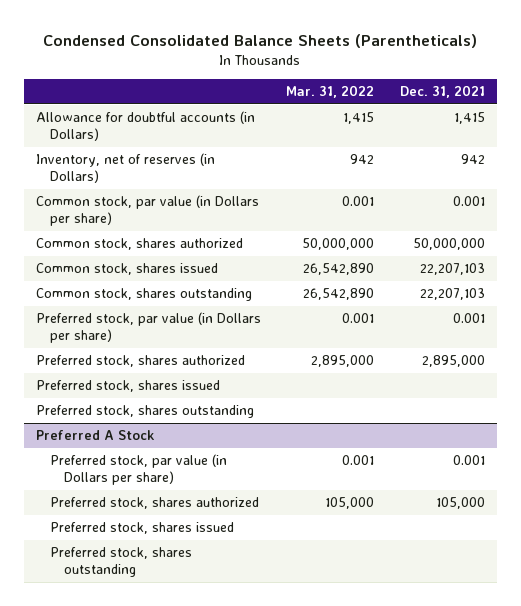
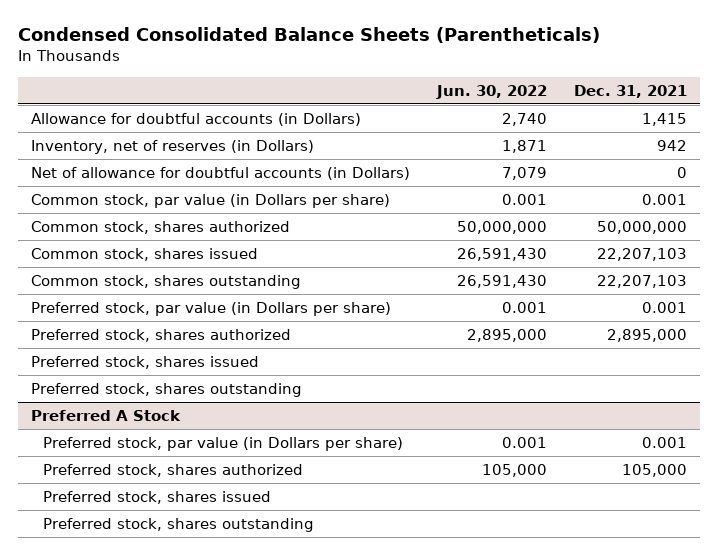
[286,85,375,99] Mar. 31, 2022 -> none
none -> [435,84,547,99] Jun. 30, 2022
none -> [31,167,411,181] Net of allowance for doubtful accounts (in Dollars)

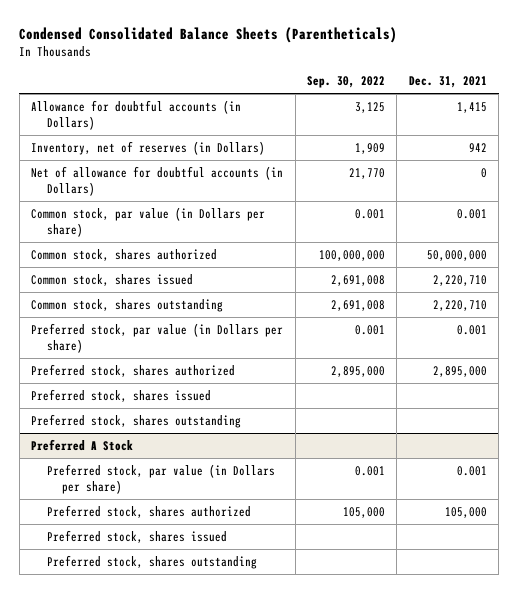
[435,84,547,99] Jun. 30, 2022 -> none
none -> [306,76,385,89] Sep. 30, 2022
[596,248,687,262] 22,207,103 -> [432,274,487,286] 2,220,710
[596,275,687,289] 22,207,103 -> [432,299,487,311] 2,220,710

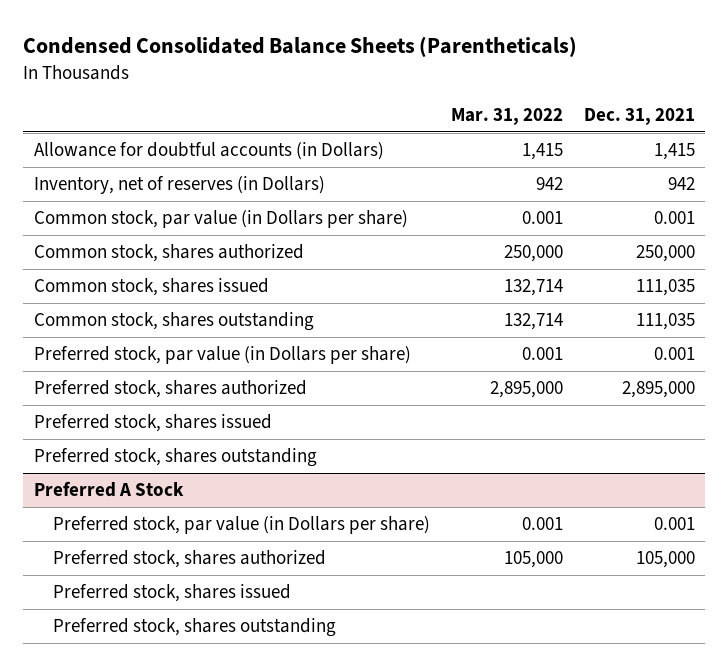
[306,76,385,89] Sep. 30, 2022 -> none
none -> [450,108,563,126] Mar. 31, 2022
[31,165,284,196] Net of allowance for doubtful accounts (in Dollars) -> none
[426,249,487,261] 50,000,000 -> [635,245,695,263] 250,000
[432,274,487,286] 2,220,710 -> [635,279,695,297] 111,035
[432,299,487,311] 2,220,710 -> [635,313,695,331] 111,035

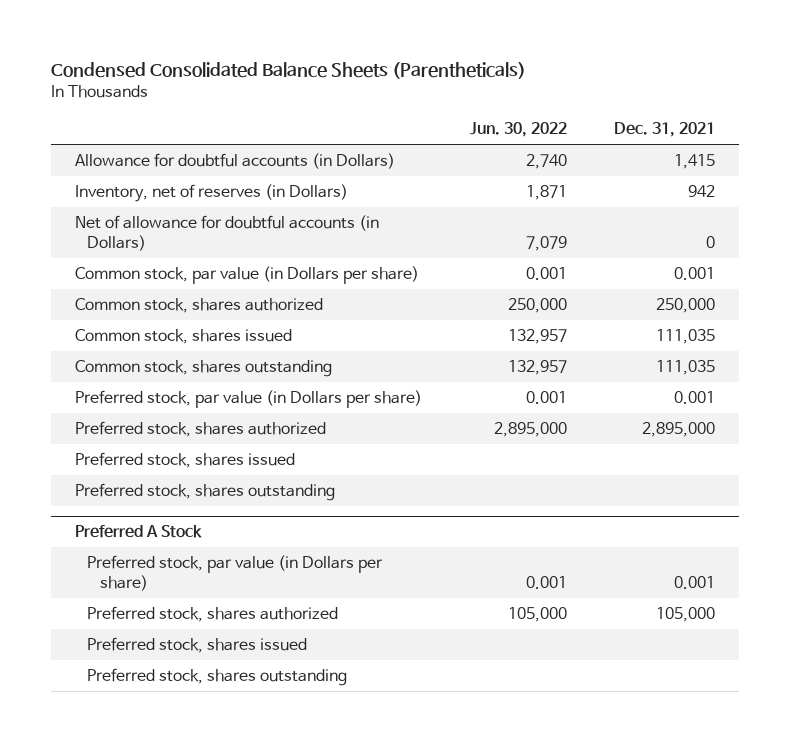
[450,108,563,126] Mar. 31, 2022 -> none
none -> [469,122,567,138] Jun. 30, 2022
none -> [75,215,380,252] Net of allowance for doubtful accounts (in Dollars)

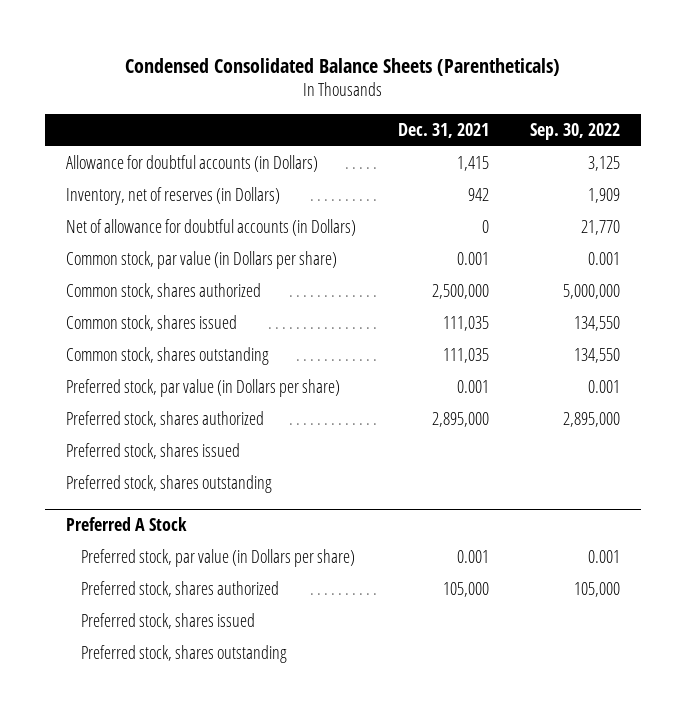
[469,122,567,138] Jun. 30, 2022 -> none
none -> [530,122,621,140] Sep. 30, 2022
[656,298,716,314] 250,000 -> [431,284,489,300] 2,500,000

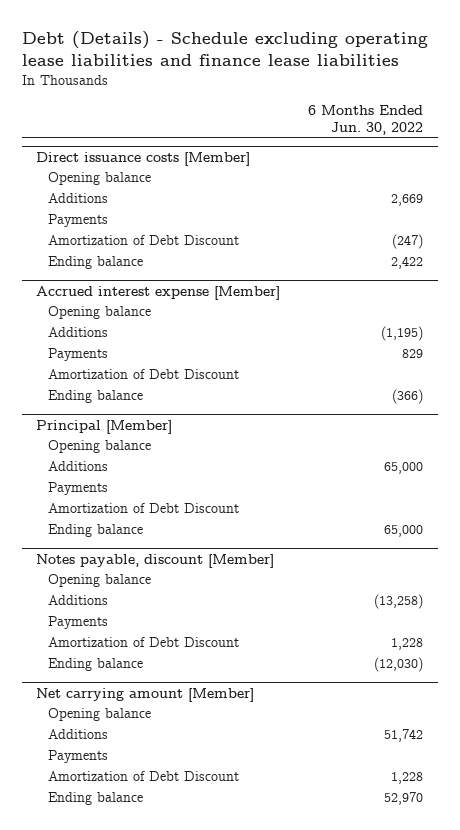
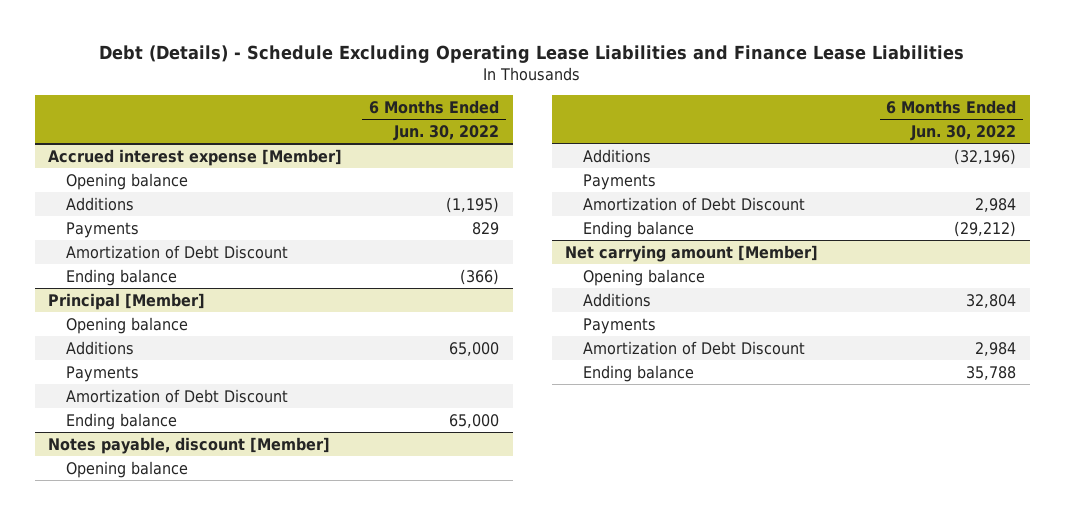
[22,31,429,67] Debt (Details) - Schedule excluding operating lease liabilities and finance lease liabilities -> [99,44,965,63] Debt (Details) - Schedule Excluding Operating Lease Liabilities and Finance Lease Liabilities
[36,151,251,166] Direct issuance costs [Member] -> none
[48,172,152,186] Opening balance -> none
[48,193,109,204] Additions -> none
[48,214,109,228] Payments -> none
[48,235,240,246] Amortization of Debt Discount -> none
[48,256,144,270] Ending balance -> none
[374,594,424,610] (13,258) -> [954,148,1017,165] (32,196)
[391,638,424,651] 1,228 -> [975,197,1017,212] 2,984
[374,657,424,673] (12,030) -> [954,220,1017,237] (29,212)
[384,729,424,743] 51,742 -> [966,293,1017,308] 32,804
[391,772,424,785] 1,228 -> [975,341,1017,356] 2,984
[384,792,424,806] 52,970 -> [966,365,1017,380] 35,788

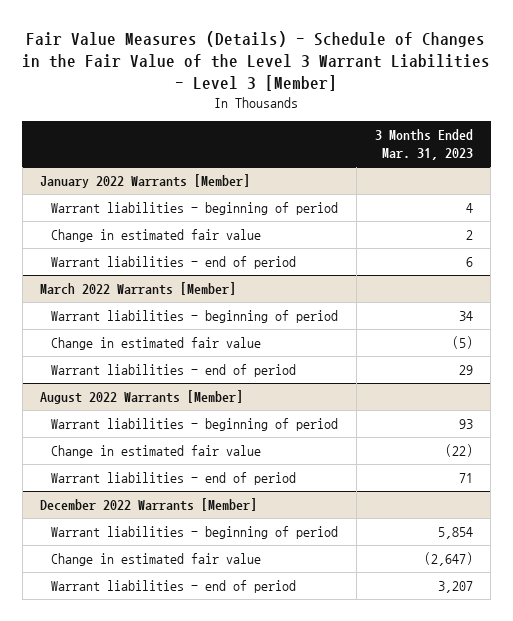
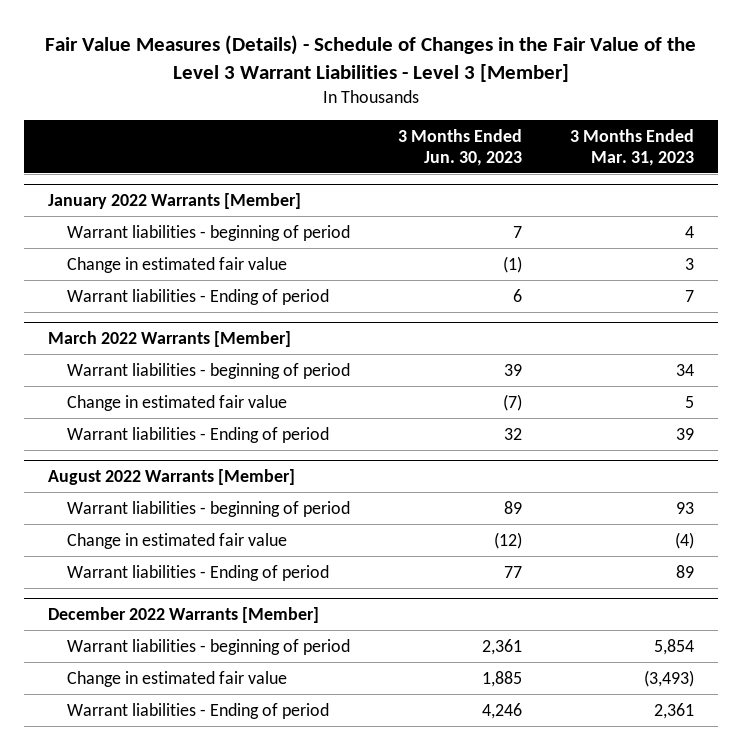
none -> [398,129,523,166] 3 Months Ended Jun. 30, 2023
[465,230,473,241] 2 -> [685,257,695,270] 3
[51,256,297,270] Warrant liabilities - end of period -> [67,288,330,305] Warrant liabilities - Ending of period
[465,257,473,268] 6 -> [685,289,695,302] 7
[451,336,473,350] (5) -> [685,395,695,408] 5
[51,364,297,378] Warrant liabilities - end of period -> [67,426,330,443] Warrant liabilities - Ending of period
[458,365,473,376] 29 -> [676,427,695,440] 39
[444,444,473,458] (22) -> [675,531,695,549] (4)
[51,472,297,486] Warrant liabilities - end of period -> [67,564,330,581] Warrant liabilities - Ending of period
[458,473,473,484] 71 -> [676,564,695,578] 89
[423,552,473,567] (2,647) -> [644,669,695,687] (3,493)
[51,580,297,594] Warrant liabilities - end of period -> [67,702,330,719] Warrant liabilities - Ending of period
[437,581,473,594] 3,207 -> [654,702,695,719] 2,361

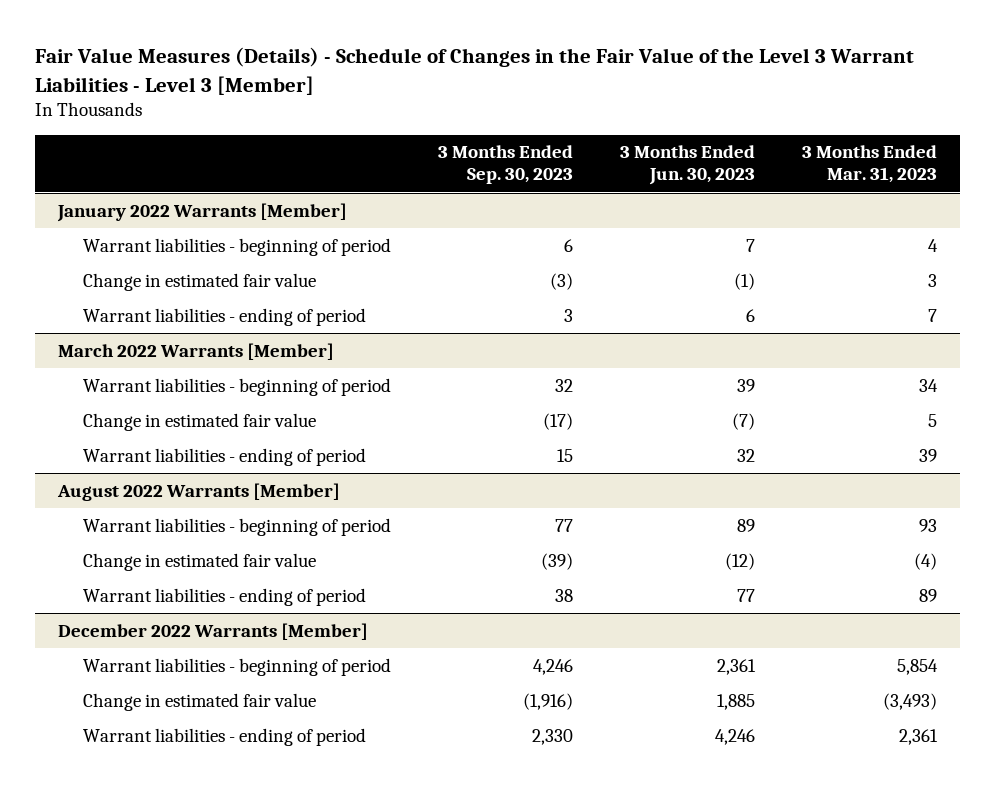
none -> [437,145,573,185] 3 Months Ended Sep. 30, 2023
[67,288,330,305] Warrant liabilities - Ending of period -> [83,307,367,326] Warrant liabilities - ending of period
[67,426,330,443] Warrant liabilities - Ending of period -> [83,447,367,466] Warrant liabilities - ending of period
[67,564,330,581] Warrant liabilities - Ending of period -> [83,587,367,606] Warrant liabilities - ending of period
[67,702,330,719] Warrant liabilities - Ending of period -> [83,727,367,746] Warrant liabilities - ending of period

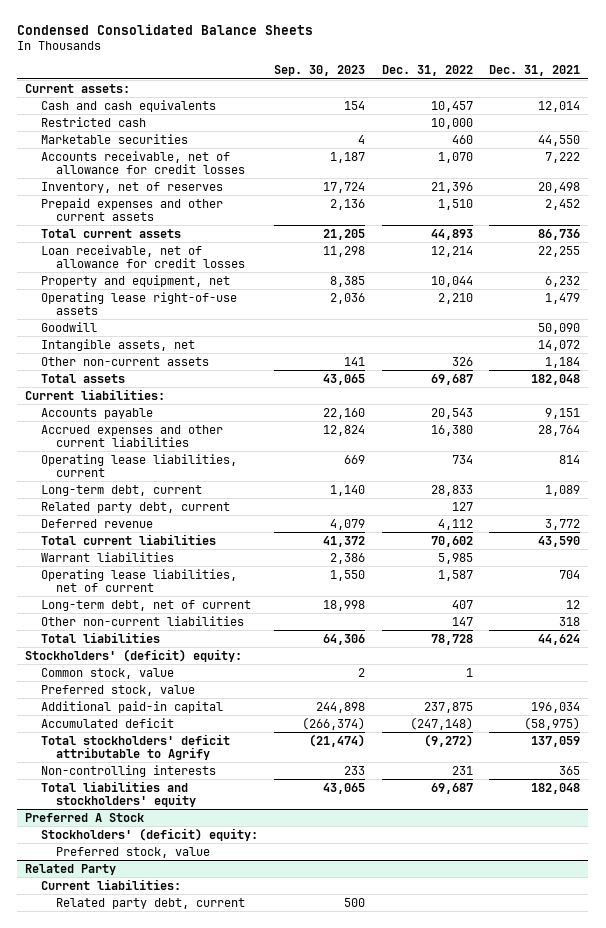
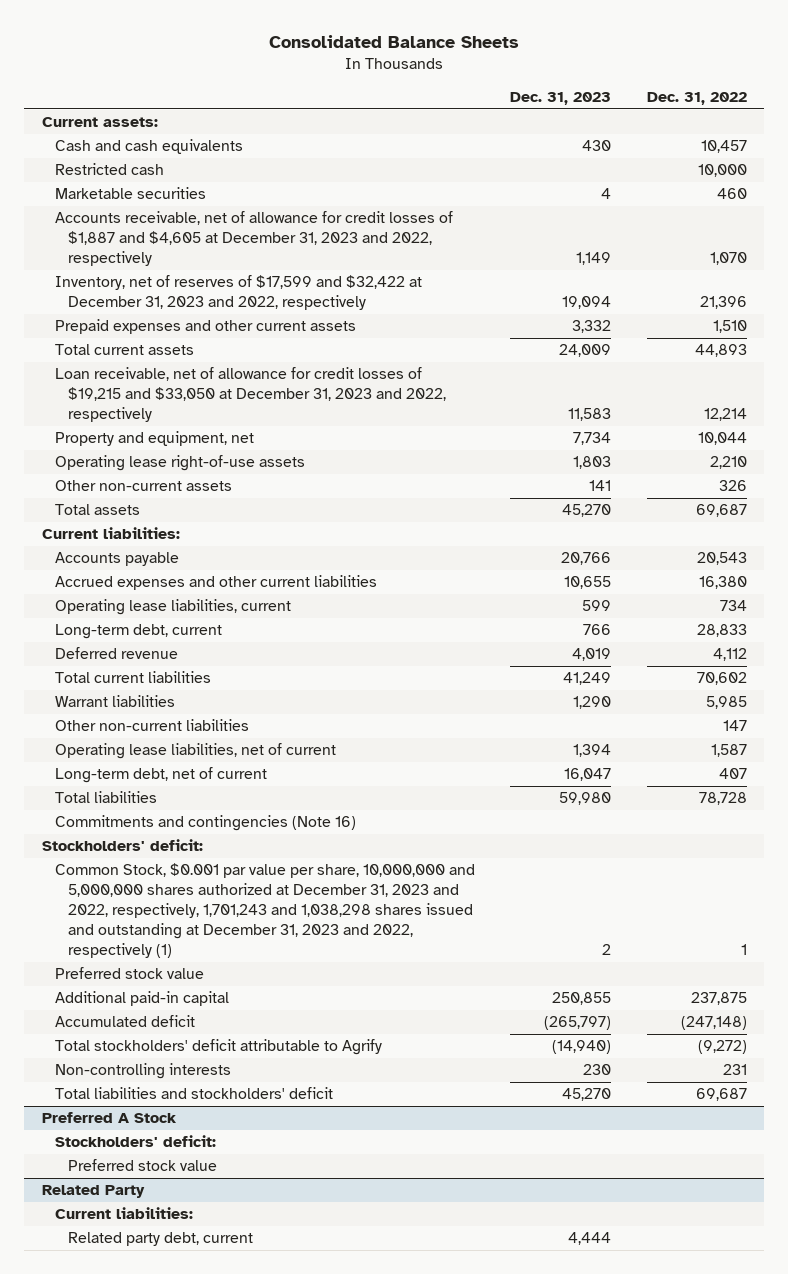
[17,23,314,35] Condensed Consolidated Balance Sheets -> [269,35,520,49] Consolidated Balance Sheets
[274,65,366,77] Sep. 30, 2023 -> none
[489,65,581,77] Dec. 31, 2021 -> none
none -> [510,92,612,106] Dec. 31, 2023
[40,150,245,175] Accounts receivable, net of allowance for credit losses -> none
none -> [55,211,454,267] Accounts receivable, net of allowance for credit losses of $1,887 and $4,605 at December 31, 2023 and 2022, respectively
[40,181,223,193] Inventory, net of reserves -> [55,275,423,311] Inventory, net of reserves of $17,599 and $32,422 at December 31, 2023 and 2022, respectively
[40,244,245,269] Loan receivable, net of allowance for credit losses -> [55,367,447,423] Loan receivable, net of allowance for credit losses of $19,215 and $33,050 at December 31, 2023 and 2022, respectively
[40,321,97,332] Goodwill -> none
[40,338,195,351] Intangible assets, net -> none
[40,501,230,513] Related party debt, current -> none
[40,615,244,626] Other non-current liabilities -> [55,719,250,732] Other non-current liabilities
none -> [55,815,357,832] Commitments and contingencies (Note 16)
[25,648,243,662] Stockholders' (deficit) equity: -> [41,839,203,852] Stockholders' deficit:
[40,667,174,679] Common stock, value -> [55,863,476,958] Common Stock, $0.001 par value per share, 10,000,000 and 5,000,000 shares authorized at December 31, 2023 and 2022, respectively, 1,701,243 and 1,038,298 shares issued and outstanding at December 31, 2023 and 2022, respectively (1)
[40,684,195,696] Preferred stock, value -> [55,967,205,980] Preferred stock value
[40,780,196,808] Total liabilities and stockholders' equity -> [55,1087,334,1100] Total liabilities and stockholders' deficit
[40,827,258,841] Stockholders' (deficit) equity: -> [55,1135,217,1148] Stockholders' deficit:
[55,846,210,858] Preferred stock, value -> [68,1159,218,1172] Preferred stock value

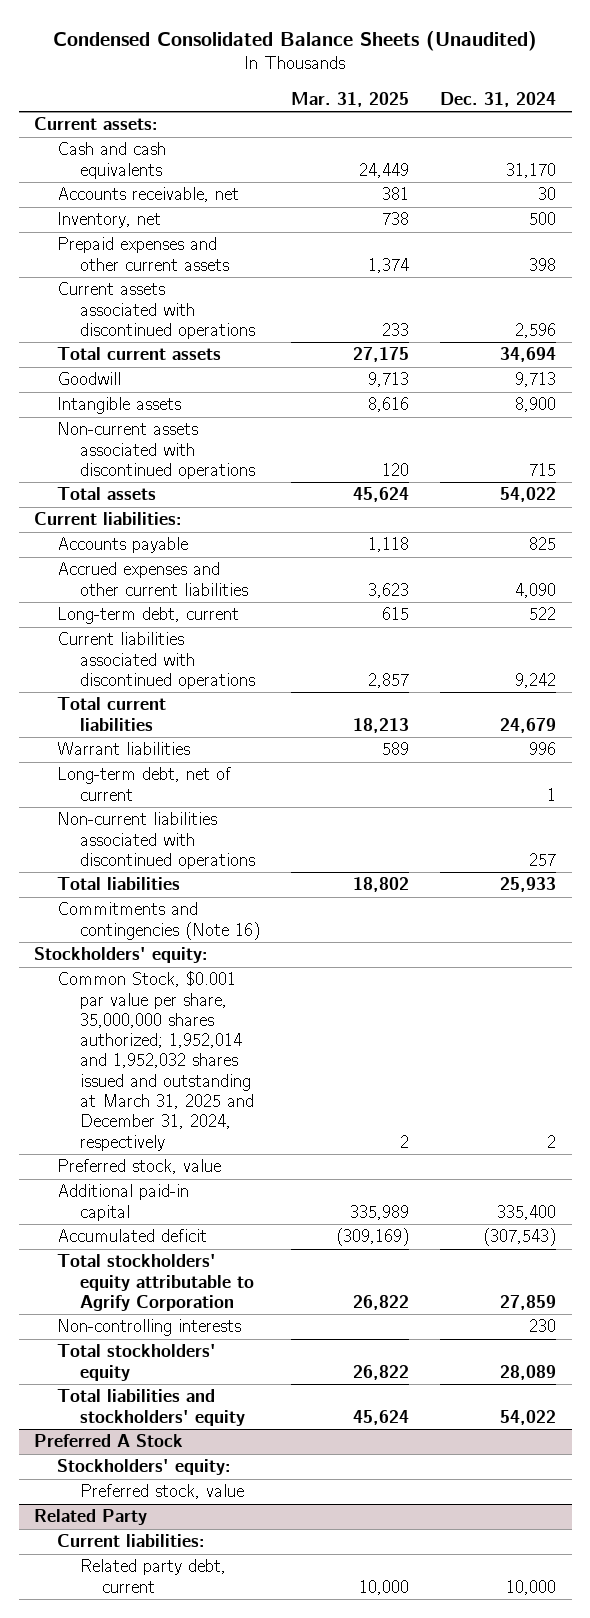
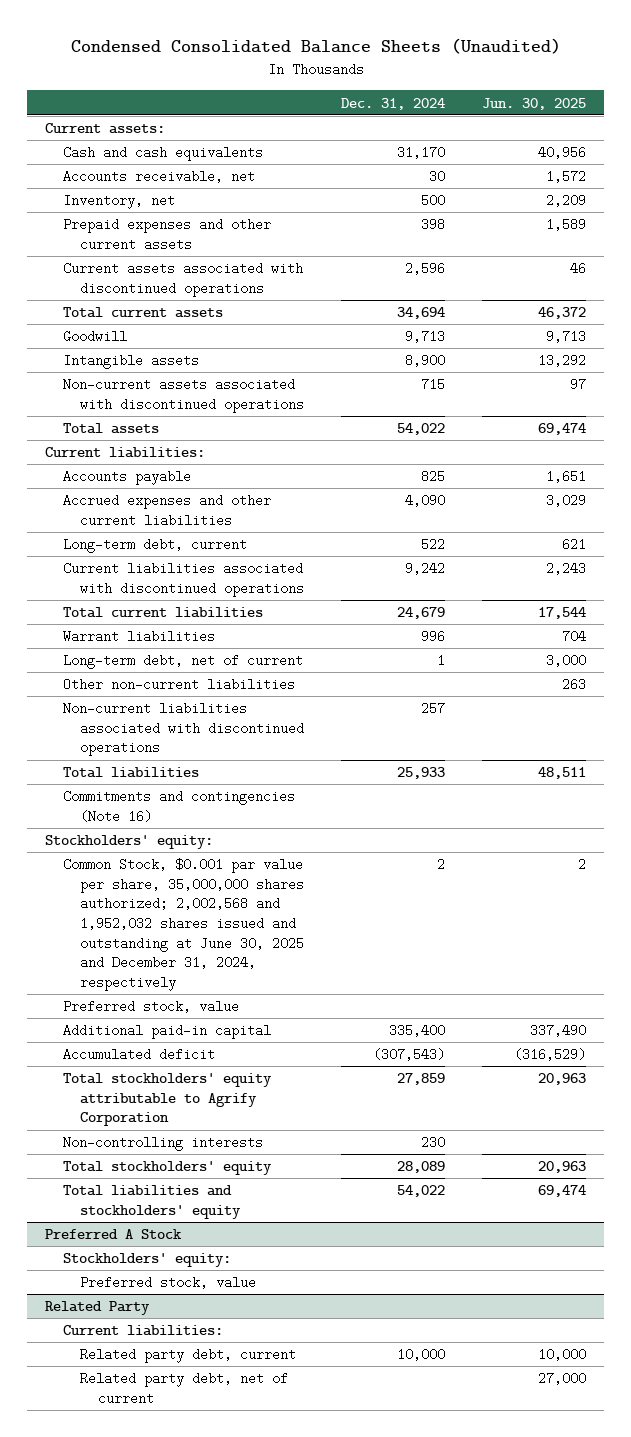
[290,91,409,107] Mar. 31, 2025 -> none
none -> [481,97,586,110] Jun. 30, 2025
none -> [62,678,295,692] Other non-current liabilities
[56,971,254,1151] Common Stock, $0.001 par value per share, 35,000,000 shares authorized; 1,952,014 and 1,952,032 shares issued and outstanding at March 31, 2025 and December 31, 2024, respectively -> [62,858,305,991] Common Stock, $0.001 par value per share, 35,000,000 shares authorized; 2,002,568 and 1,952,032 shares issued and outstanding at June 30, 2025 and December 31, 2024, respectively
none -> [80,1372,289,1405] Related party debt, net of current

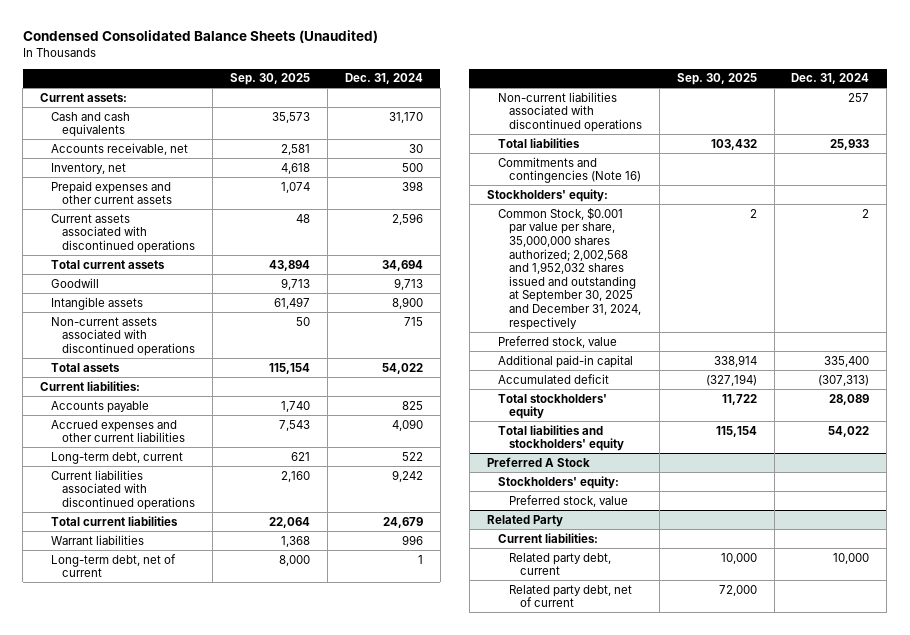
[481,97,586,110] Jun. 30, 2025 -> none
none -> [230,73,311,86] Sep. 30, 2025
[62,678,295,692] Other non-current liabilities -> none
[62,858,305,991] Common Stock, $0.001 par value per share, 35,000,000 shares authorized; 2,002,568 and 1,952,032 shares issued and outstanding at June 30, 2025 and December 31, 2024, respectively -> [497,206,641,330] Common Stock, $0.001 par value per share, 35,000,000 shares authorized; 2,002,568 and 1,952,032 shares issued and outstanding at September 30, 2025 and December 31, 2024, respectively
[62,1073,272,1127] Total stockholders' equity attributable to Agrify Corporation -> none
[62,1136,263,1152] Non-controlling interests -> none
[372,1048,445,1062] (307,543) -> [818,374,870,386] (307,313)

